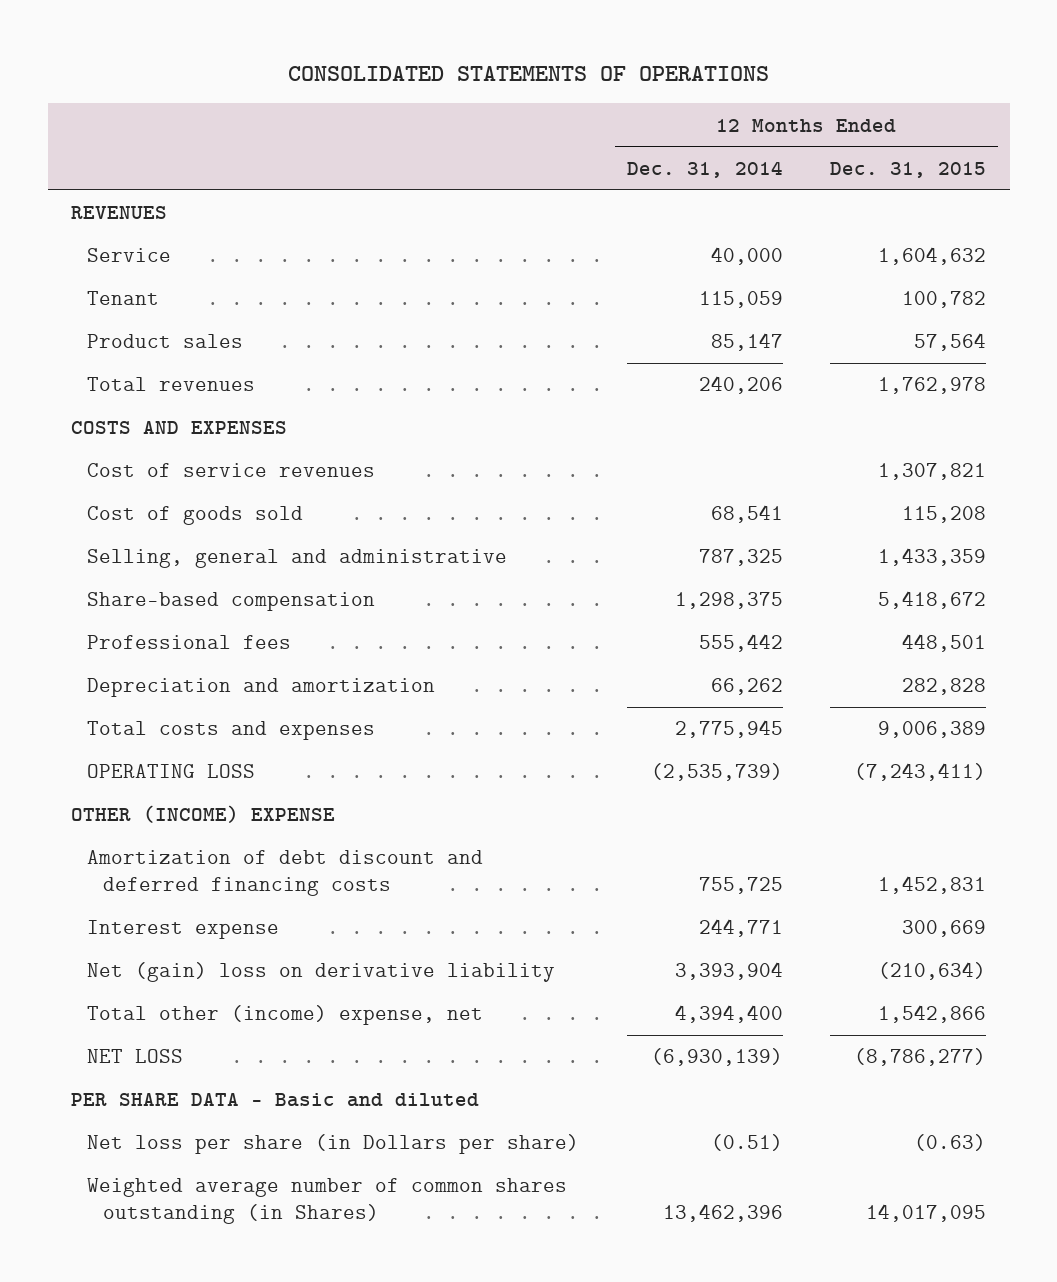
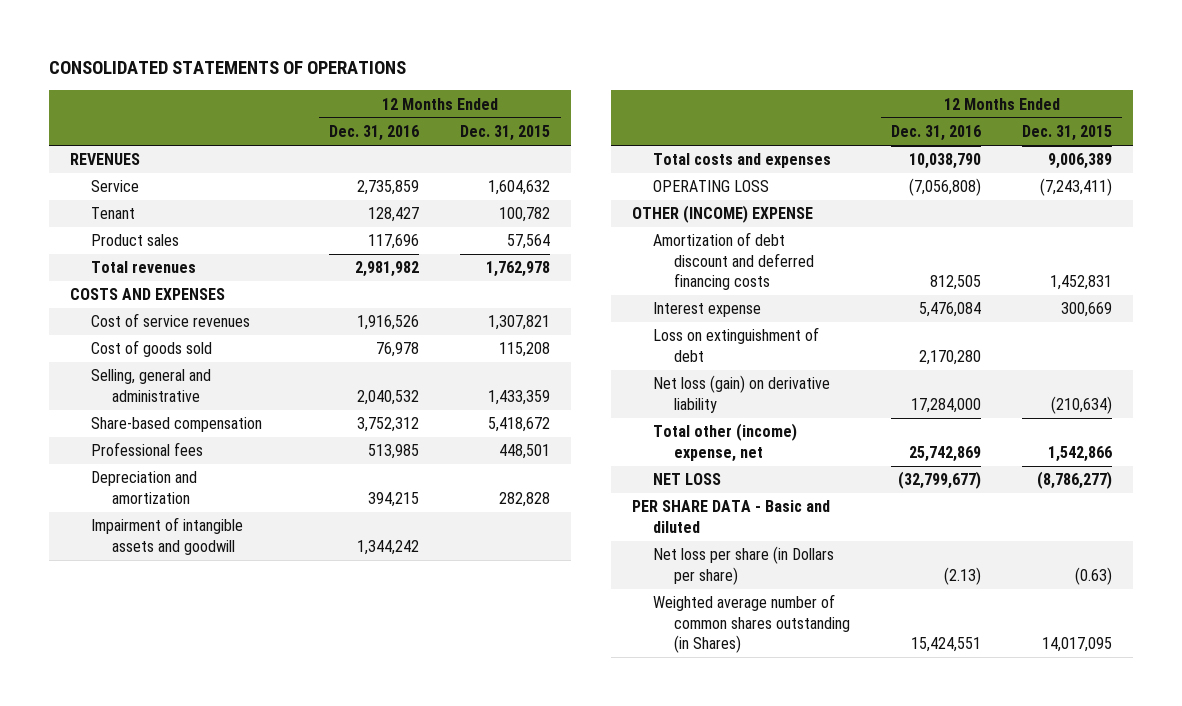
[626,160,783,178] Dec. 31, 2014 -> none
none -> [329,124,420,141] Dec. 31, 2016
none -> [90,517,243,555] Impairment of intangible assets and goodwill
none -> [652,327,819,362] Loss on extinguishment of debt
[87,962,556,983] Net (gain) loss on derivative liability -> [652,375,830,413] Net loss (gain) on derivative liability

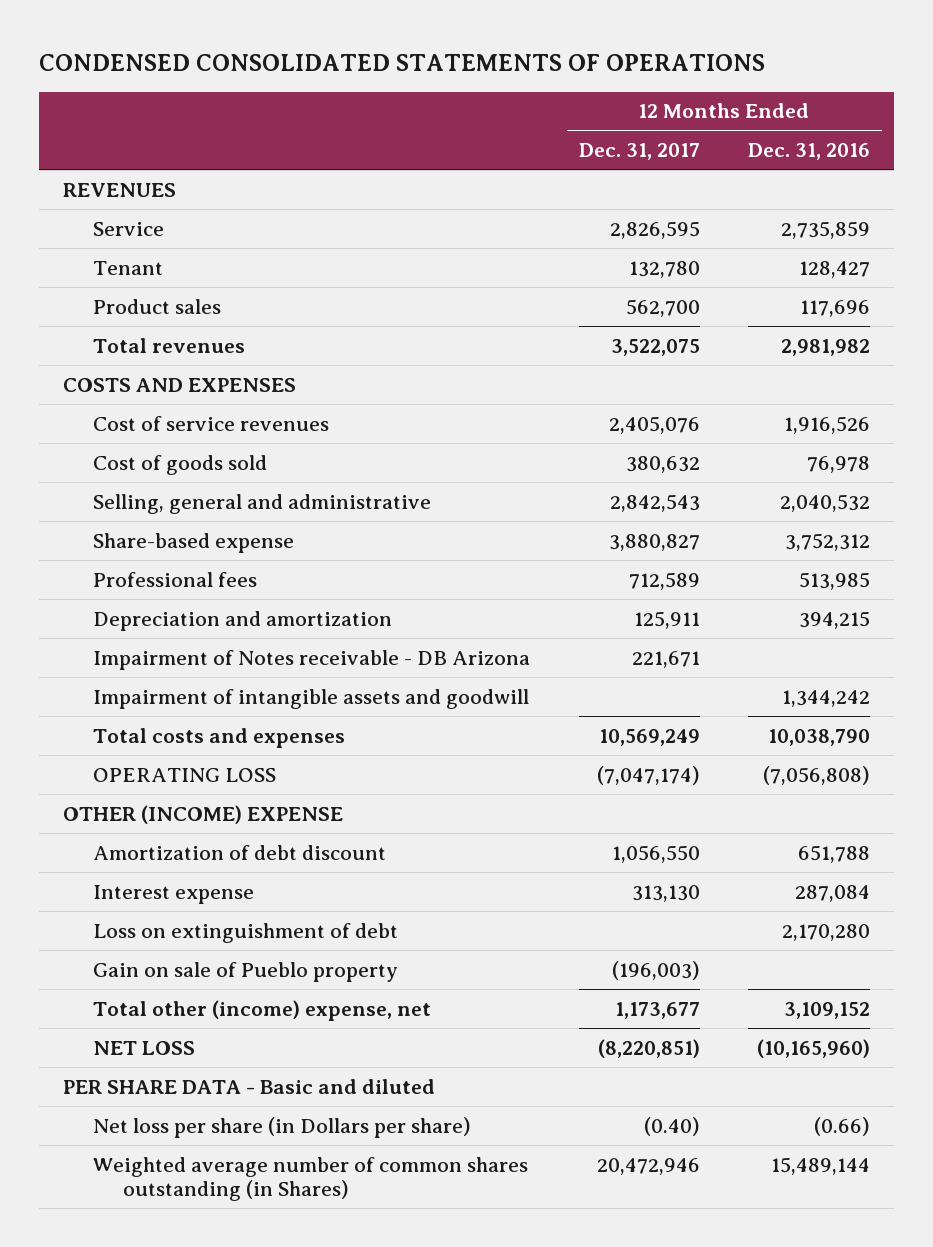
[49,61,407,75] CONSOLIDATED STATEMENTS OF OPERATIONS -> [38,54,765,72] CONDENSED CONSOLIDATED STATEMENTS OF OPERATIONS
[460,124,551,141] Dec. 31, 2015 -> none
none -> [578,143,700,161] Dec. 31, 2017
[90,417,262,433] Share-based compensation -> [93,532,295,553] Share-based expense
none -> [93,649,531,670] Impairment of Notes receivable - DB Arizona
[652,232,814,290] Amortization of debt discount and deferred financing costs -> [93,844,387,860] Amortization of debt discount
[930,274,982,290] 812,505 -> [798,844,871,863] 651,788
[919,302,982,318] 5,476,084 -> [795,884,871,902] 287,084
[652,375,830,413] Net loss (gain) on derivative liability -> none
none -> [93,961,399,982] Gain on sale of Pueblo property
[909,445,982,462] 25,742,869 -> [784,1001,871,1019] 3,109,152
[898,471,982,490] (32,799,677) -> [757,1038,871,1058] (10,165,960)
[944,566,982,585] (2.13) -> [814,1116,871,1136] (0.66)
[911,636,982,652] 15,424,551 -> [771,1156,871,1175] 15,489,144

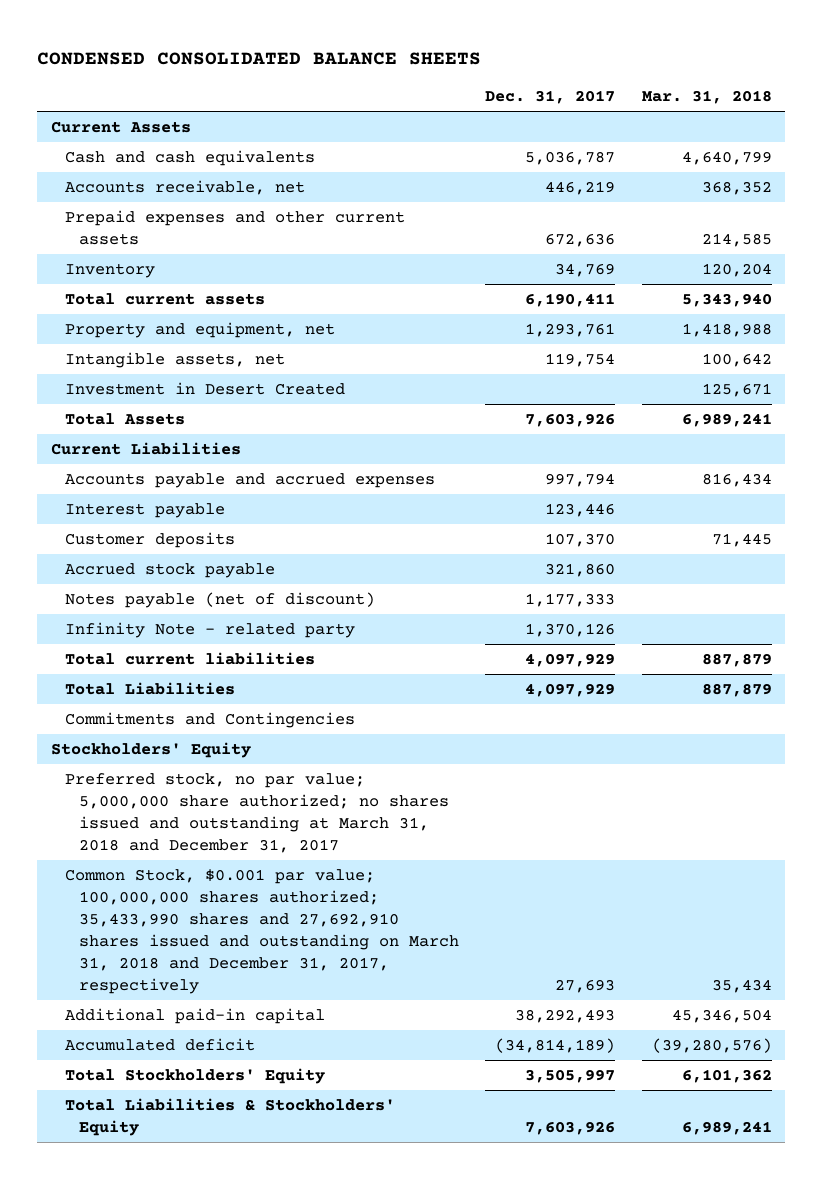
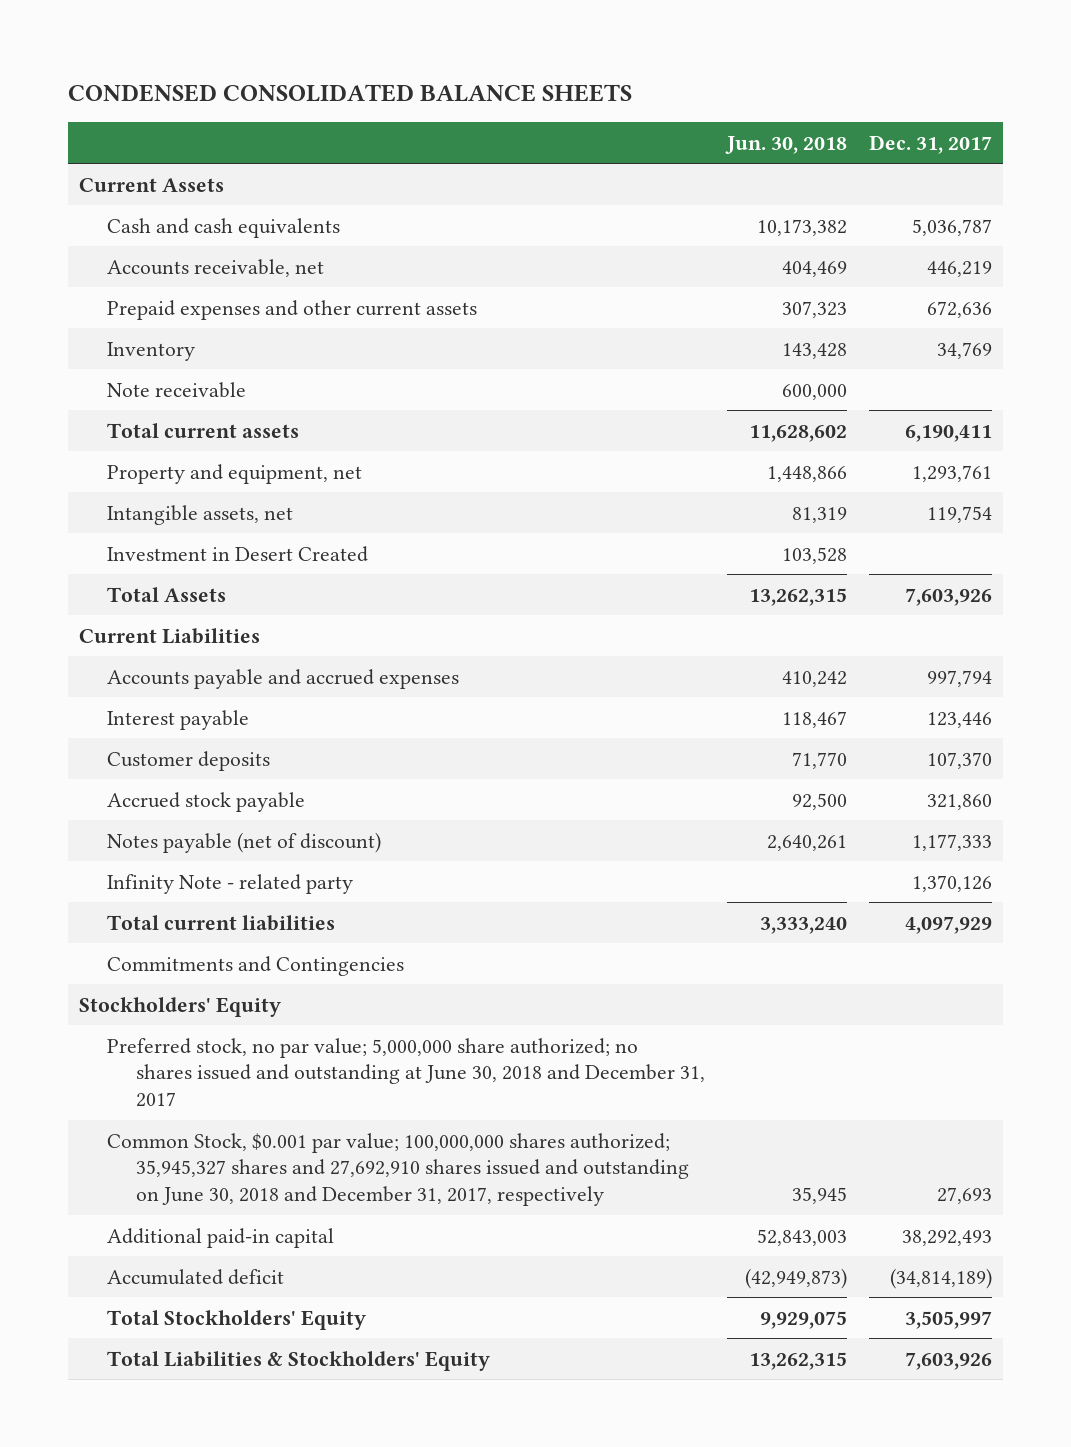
[641,89,772,104] Mar. 31, 2018 -> none
none -> [725,135,848,154] Jun. 30, 2018
none -> [107,381,247,398] Note receivable
[64,682,235,696] Total Liabilities -> none
[64,773,450,853] Preferred stock, no par value; 5,000,000 share authorized; no shares issued and outstanding at March 31, 2018 and December 31, 2017 -> [107,1037,705,1108] Preferred stock, no par value; 5,000,000 share authorized; no shares issued and outstanding at June 30, 2018 and December 31, 2017
[64,869,460,994] Common Stock, $0.001 par value; 100,000,000 shares authorized; 35,433,990 shares and 27,692,910 shares issued and outstanding on March 31, 2018 and December 31, 2017, respectively -> [107,1132,689,1207] Common Stock, $0.001 par value; 100,000,000 shares authorized; 35,945,327 shares and 27,692,910 shares issued and outstanding on June 30, 2018 and December 31, 2017, respectively

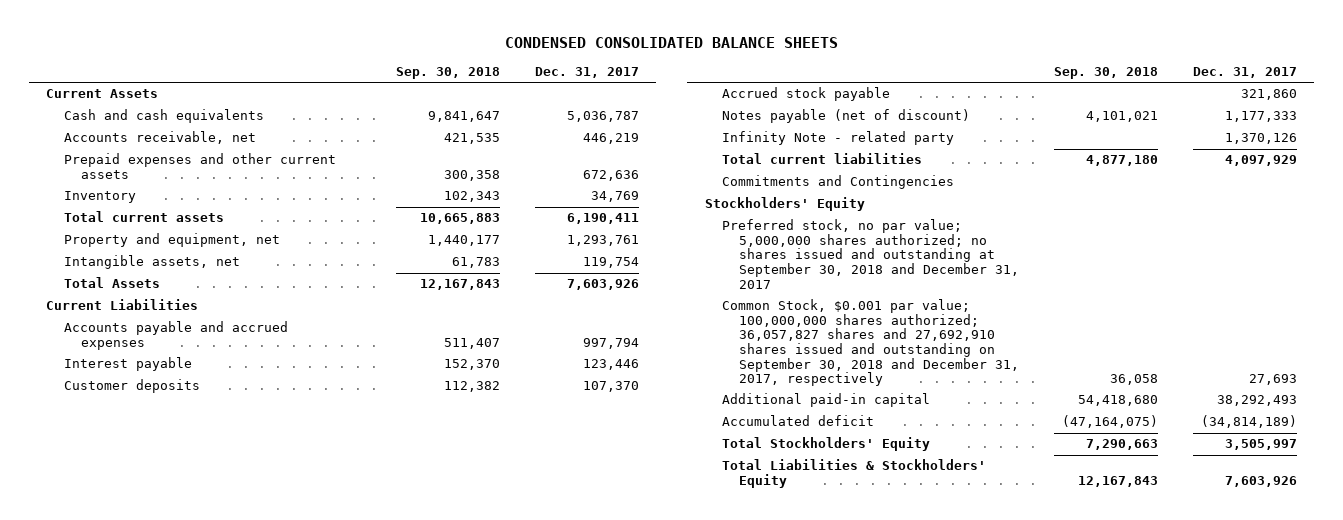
[725,135,848,154] Jun. 30, 2018 -> none
none -> [395,67,500,80] Sep. 30, 2018
[107,381,247,398] Note receivable -> none
[107,545,369,562] Investment in Desert Created -> none
[107,1037,705,1108] Preferred stock, no par value; 5,000,000 share authorized; no shares issued and outstanding at June 30, 2018 and December 31, 2017 -> [721,219,1020,289] Preferred stock, no par value; 5,000,000 shares authorized; no shares issued and outstanding at September 30, 2018 and December 31, 2017
[107,1132,689,1207] Common Stock, $0.001 par value; 100,000,000 shares authorized; 35,945,327 shares and 27,692,910 shares issued and outstanding on June 30, 2018 and December 31, 2017, respectively -> [721,299,1020,387] Common Stock, $0.001 par value; 100,000,000 shares authorized; 36,057,827 shares and 27,692,910 shares issued and outstanding on September 30, 2018 and December 31, 2017, respectively

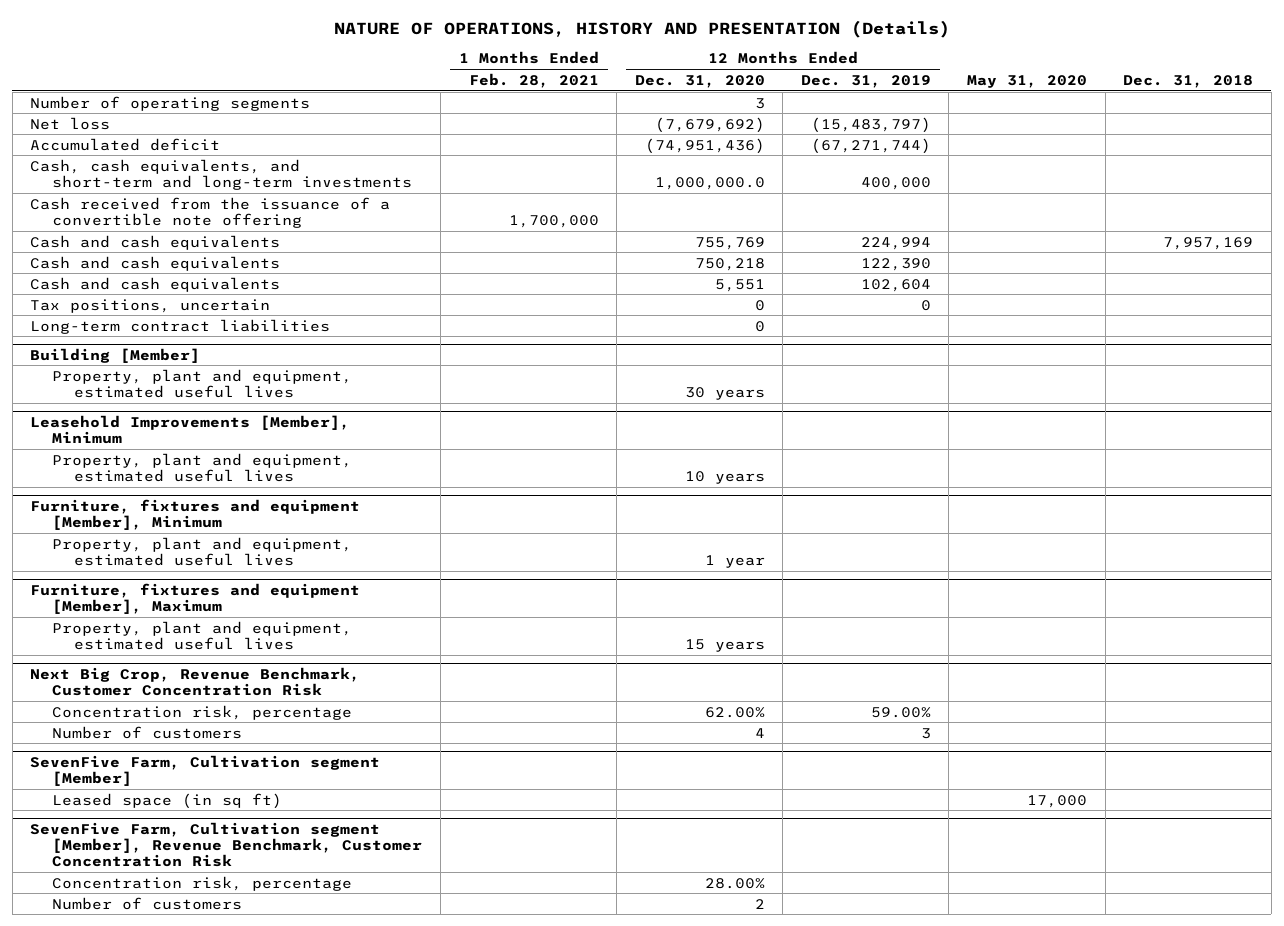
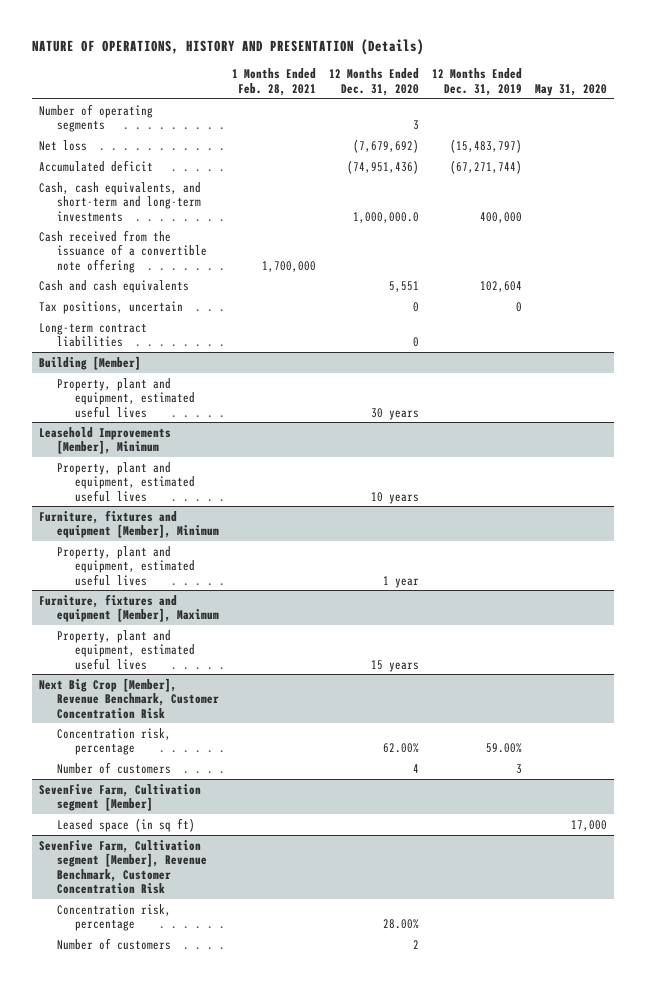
[1123,74,1254,88] Dec. 31, 2018 -> none
[30,234,281,250] Cash and cash equivalents -> none
[30,255,281,271] Cash and cash equivalents -> none
[30,666,361,696] Next Big Crop, Revenue Benchmark, Customer Concentration Risk -> [38,677,219,719] Next Big Crop [Member], Revenue Benchmark, Customer Concentration Risk

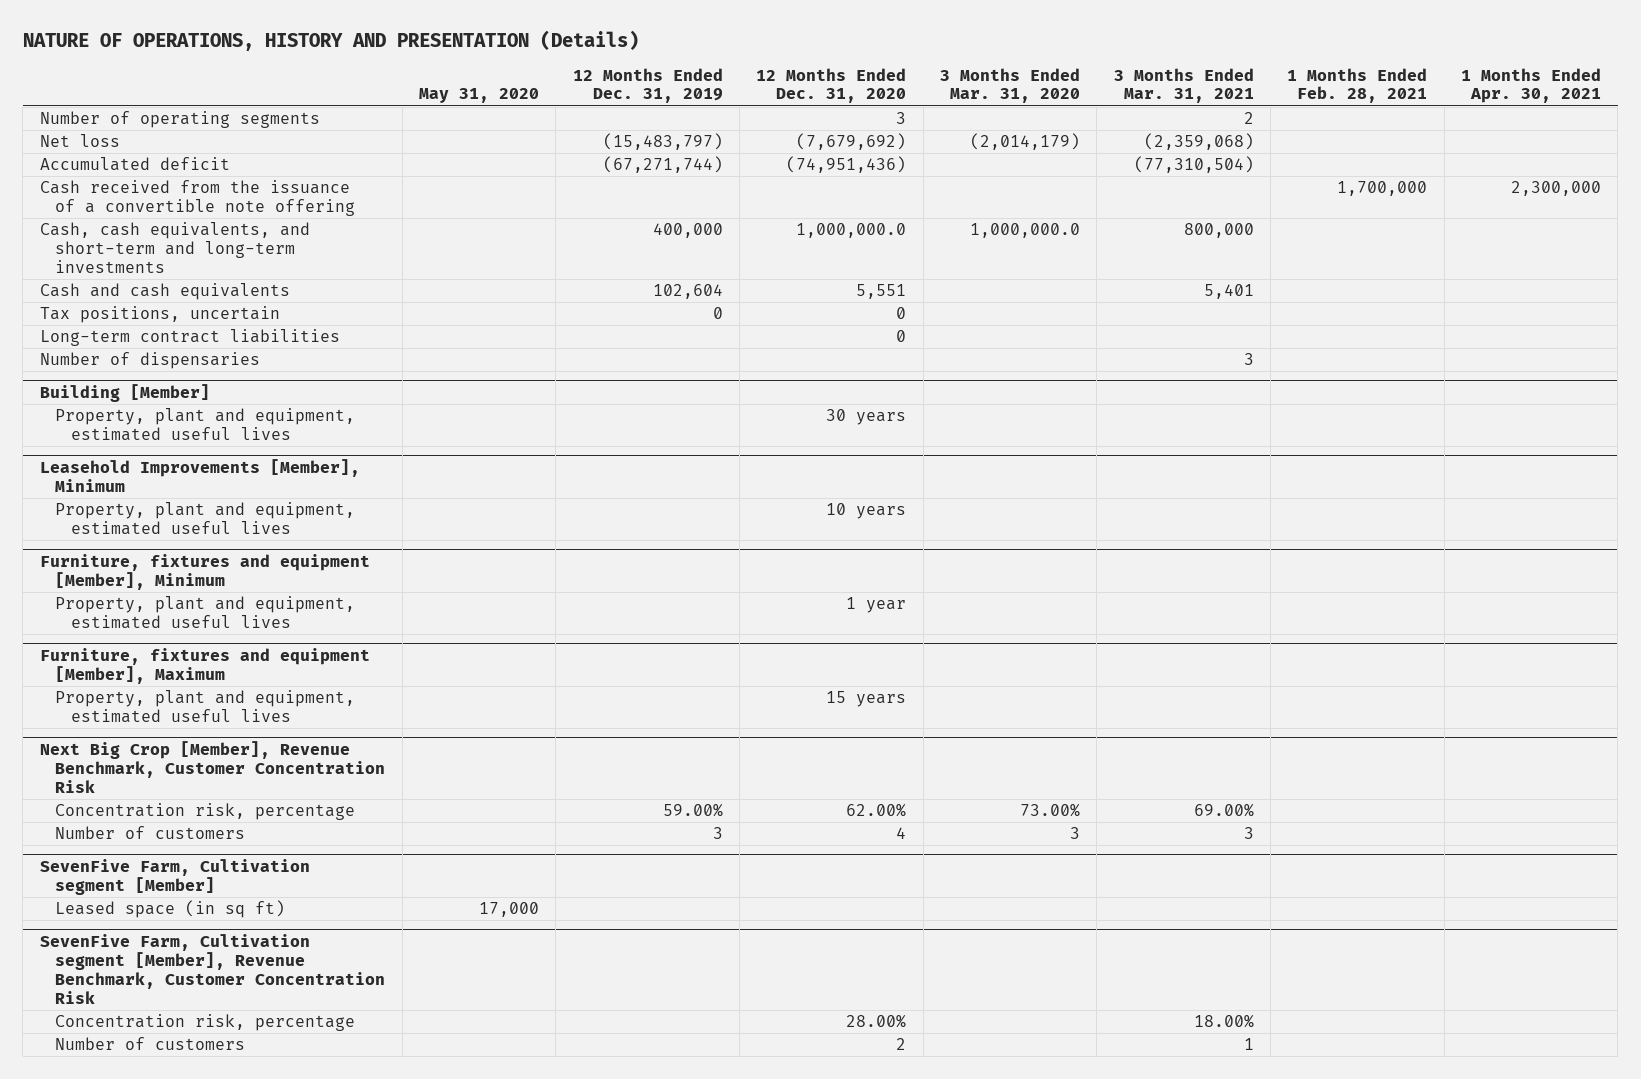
none -> [939,67,1080,104] 3 Months Ended Mar. 31, 2020
none -> [1113,67,1254,104] 3 Months Ended Mar. 31, 2021
none -> [1460,67,1601,104] 1 Months Ended Apr. 30, 2021
[38,181,201,222] Cash, cash equivalents, and short-term and long-term investments -> [39,222,310,274] Cash, cash equivalents, and short-term and long-term investments
none -> [39,352,260,370] Number of dispensaries

